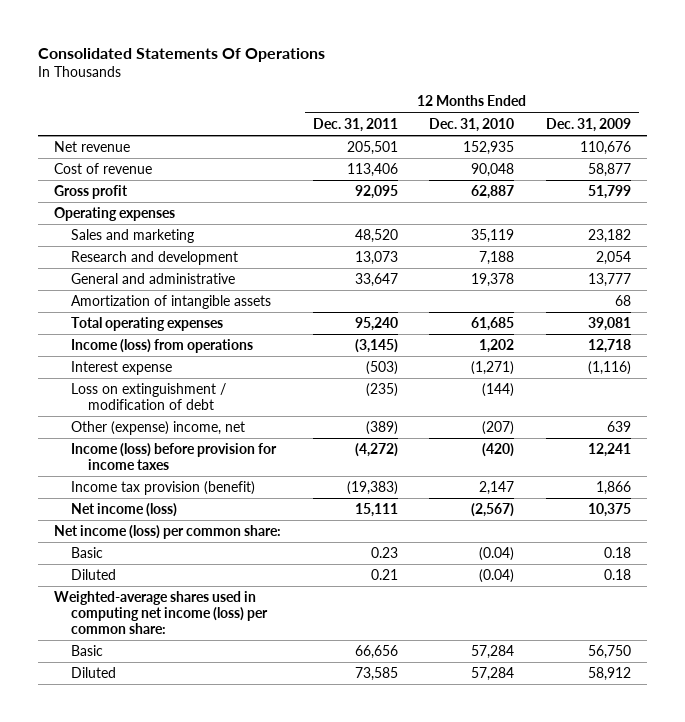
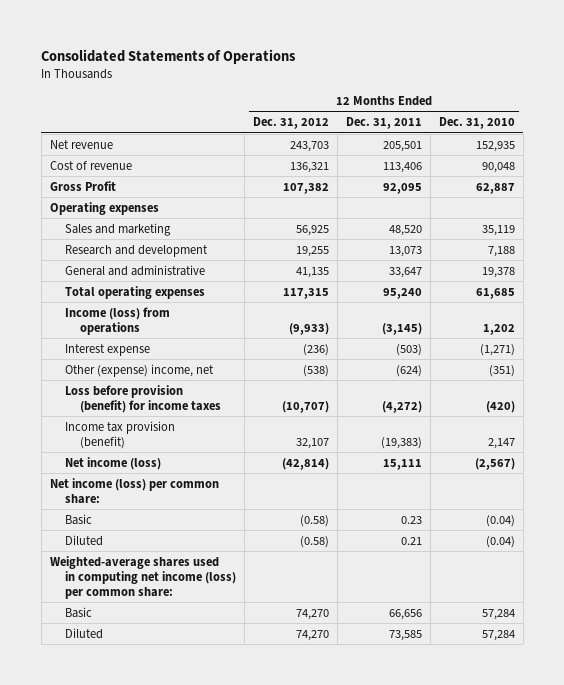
[38,47,326,62] Consolidated Statements Of Operations -> [41,48,297,64] Consolidated Statements of Operations
[546,117,632,132] Dec. 31, 2009 -> none
none -> [252,117,329,130] Dec. 31, 2012
[54,185,129,200] Gross profit -> [49,180,116,191] Gross Profit
[70,295,271,310] Amortization of intangible assets -> none
[70,383,226,411] Loss on extinguishment / modification of debt -> none
[365,421,398,436] (389) -> [395,364,422,377] (624)
[482,421,515,436] (207) -> [488,364,515,377] (351)
[70,443,277,471] Income (loss) before provision for income taxes -> [65,384,222,413] Loss before provision (benefit) for income taxes

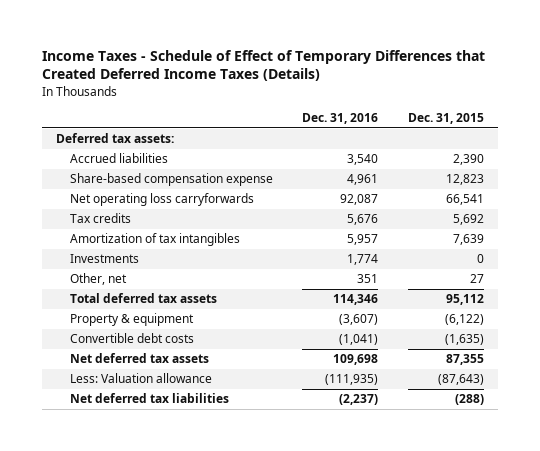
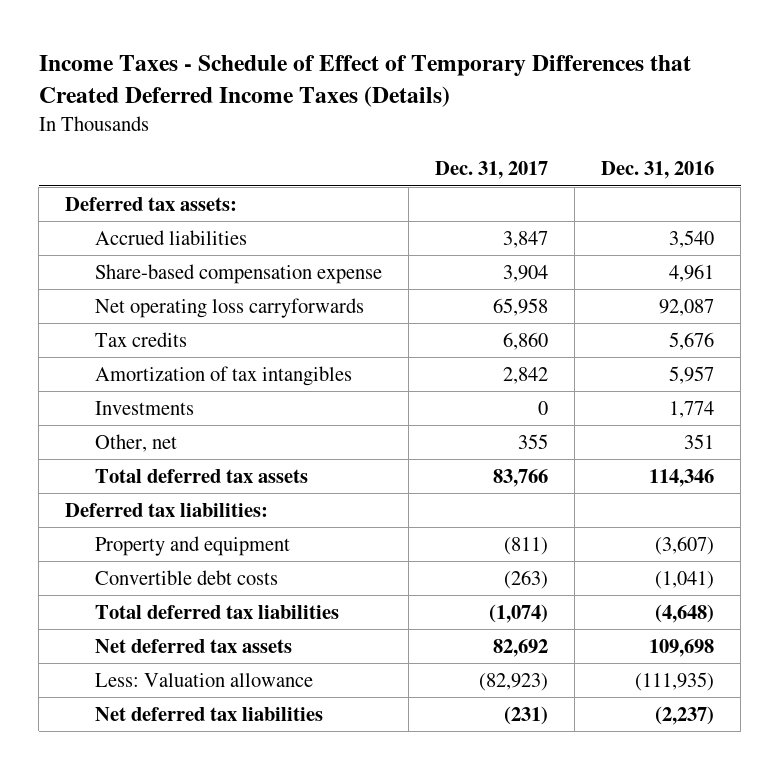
[407,113,484,125] Dec. 31, 2015 -> none
none -> [435,161,549,180] Dec. 31, 2017
none -> [65,502,269,517] Deferred tax liabilities:
[70,313,195,327] Property & equipment -> [95,535,291,556] Property and equipment
none -> [95,604,340,619] Total deferred tax liabilities

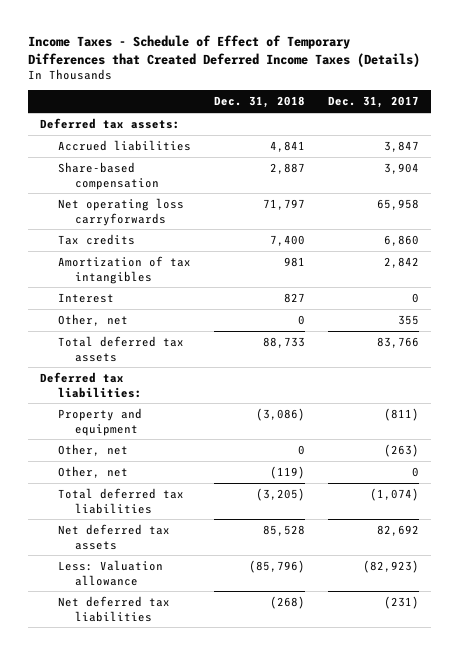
[601,161,715,180] Dec. 31, 2016 -> none
none -> [213,96,305,109] Dec. 31, 2018
[95,263,383,284] Share-based compensation expense -> [57,161,160,190] Share-based compensation
[95,400,195,415] Investments -> none
none -> [57,292,114,303] Interest
[95,569,279,585] Convertible debt costs -> [57,443,128,456] Other, net
none -> [57,465,128,478] Other, net

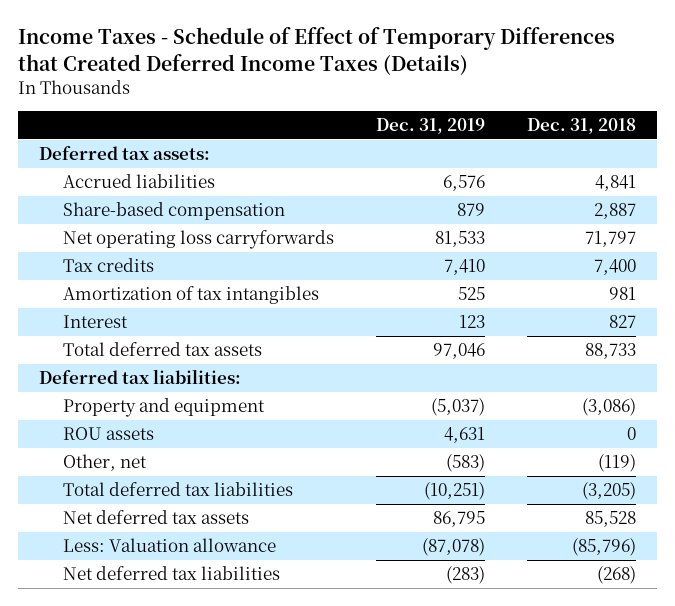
[328,96,420,109] Dec. 31, 2017 -> none
none -> [376,118,486,135] Dec. 31, 2019
[57,313,128,326] Other, net -> none
[57,443,128,456] Other, net -> none
none -> [63,427,155,441] ROU assets

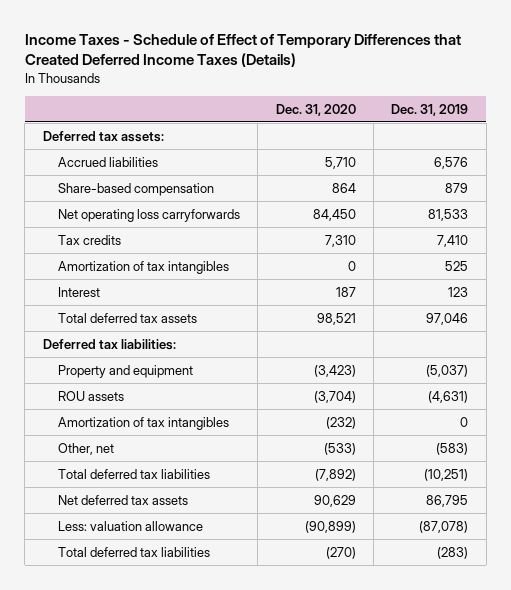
[527,118,637,135] Dec. 31, 2018 -> none
none -> [275,103,356,116] Dec. 31, 2020
[444,427,486,444] 4,631 -> [428,390,469,403] (4,631)
none -> [57,416,229,430] Amortization of tax intangibles
[63,538,277,553] Less: Valuation allowance -> [57,520,203,531] Less: valuation allowance
[63,566,281,581] Net deferred tax liabilities -> [57,546,210,557] Total deferred tax liabilities

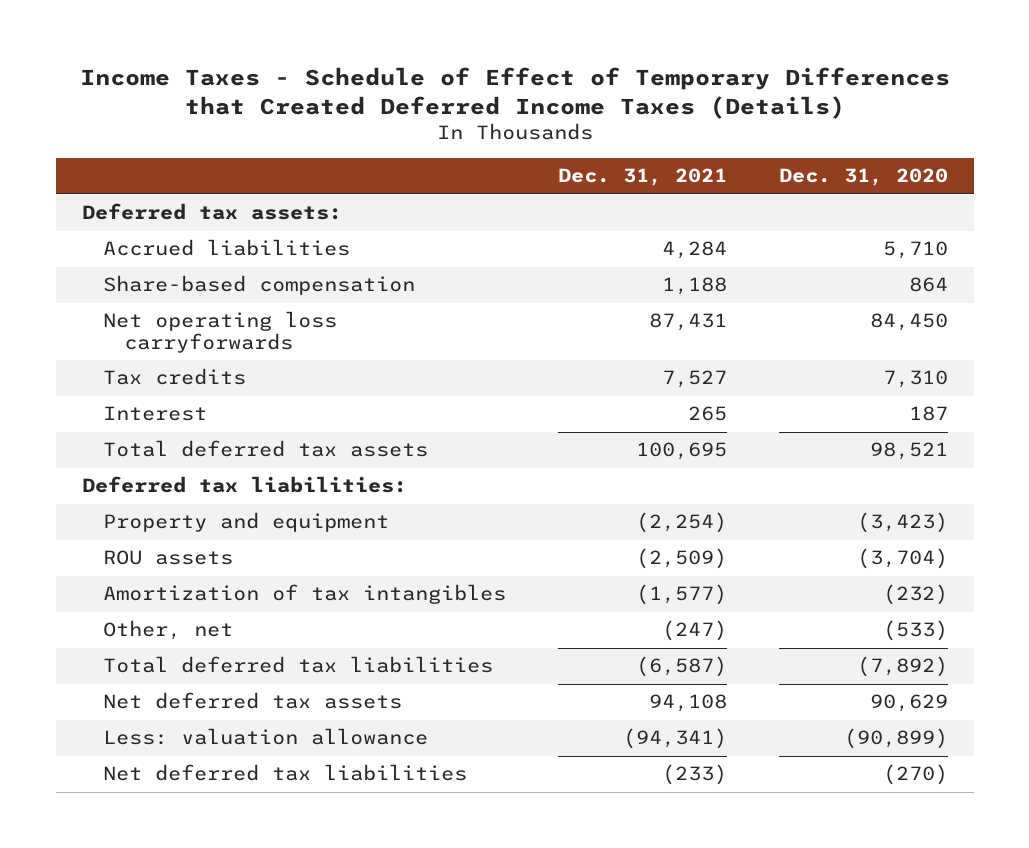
[391,103,469,116] Dec. 31, 2019 -> none
none -> [557,168,727,187] Dec. 31, 2021
[57,260,229,274] Amortization of tax intangibles -> none
[57,546,210,557] Total deferred tax liabilities -> [102,764,467,782] Net deferred tax liabilities

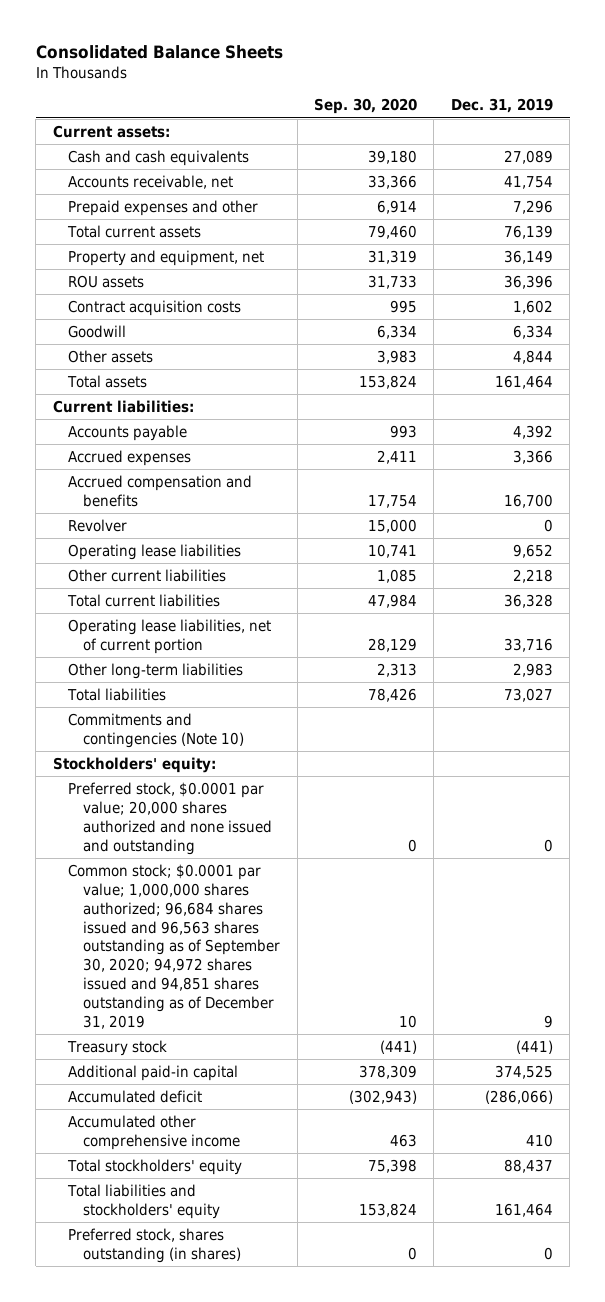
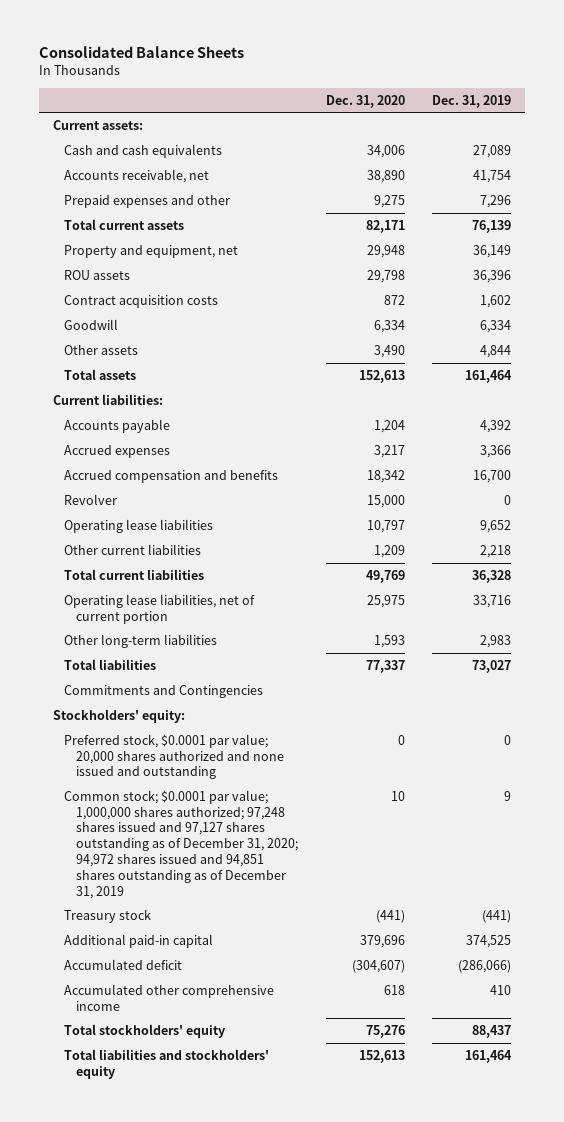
[313,98,417,115] Sep. 30, 2020 -> none
none -> [325,94,405,108] Dec. 31, 2020
[67,712,245,748] Commitments and contingencies (Note 10) -> [64,684,264,698] Commitments and Contingencies
[67,863,281,1030] Common stock; $0.0001 par value; 1,000,000 shares authorized; 96,684 shares issued and 96,563 shares outstanding as of September 30, 2020; 94,972 shares issued and 94,851 shares outstanding as of December 31, 2019 -> [64,789,299,899] Common stock; $0.0001 par value; 1,000,000 shares authorized; 97,248 shares issued and 97,127 shares outstanding as of December 31, 2020; 94,972 shares issued and 94,851 shares outstanding as of December 31, 2019
[67,1227,242,1263] Preferred stock, shares outstanding (in shares) -> none

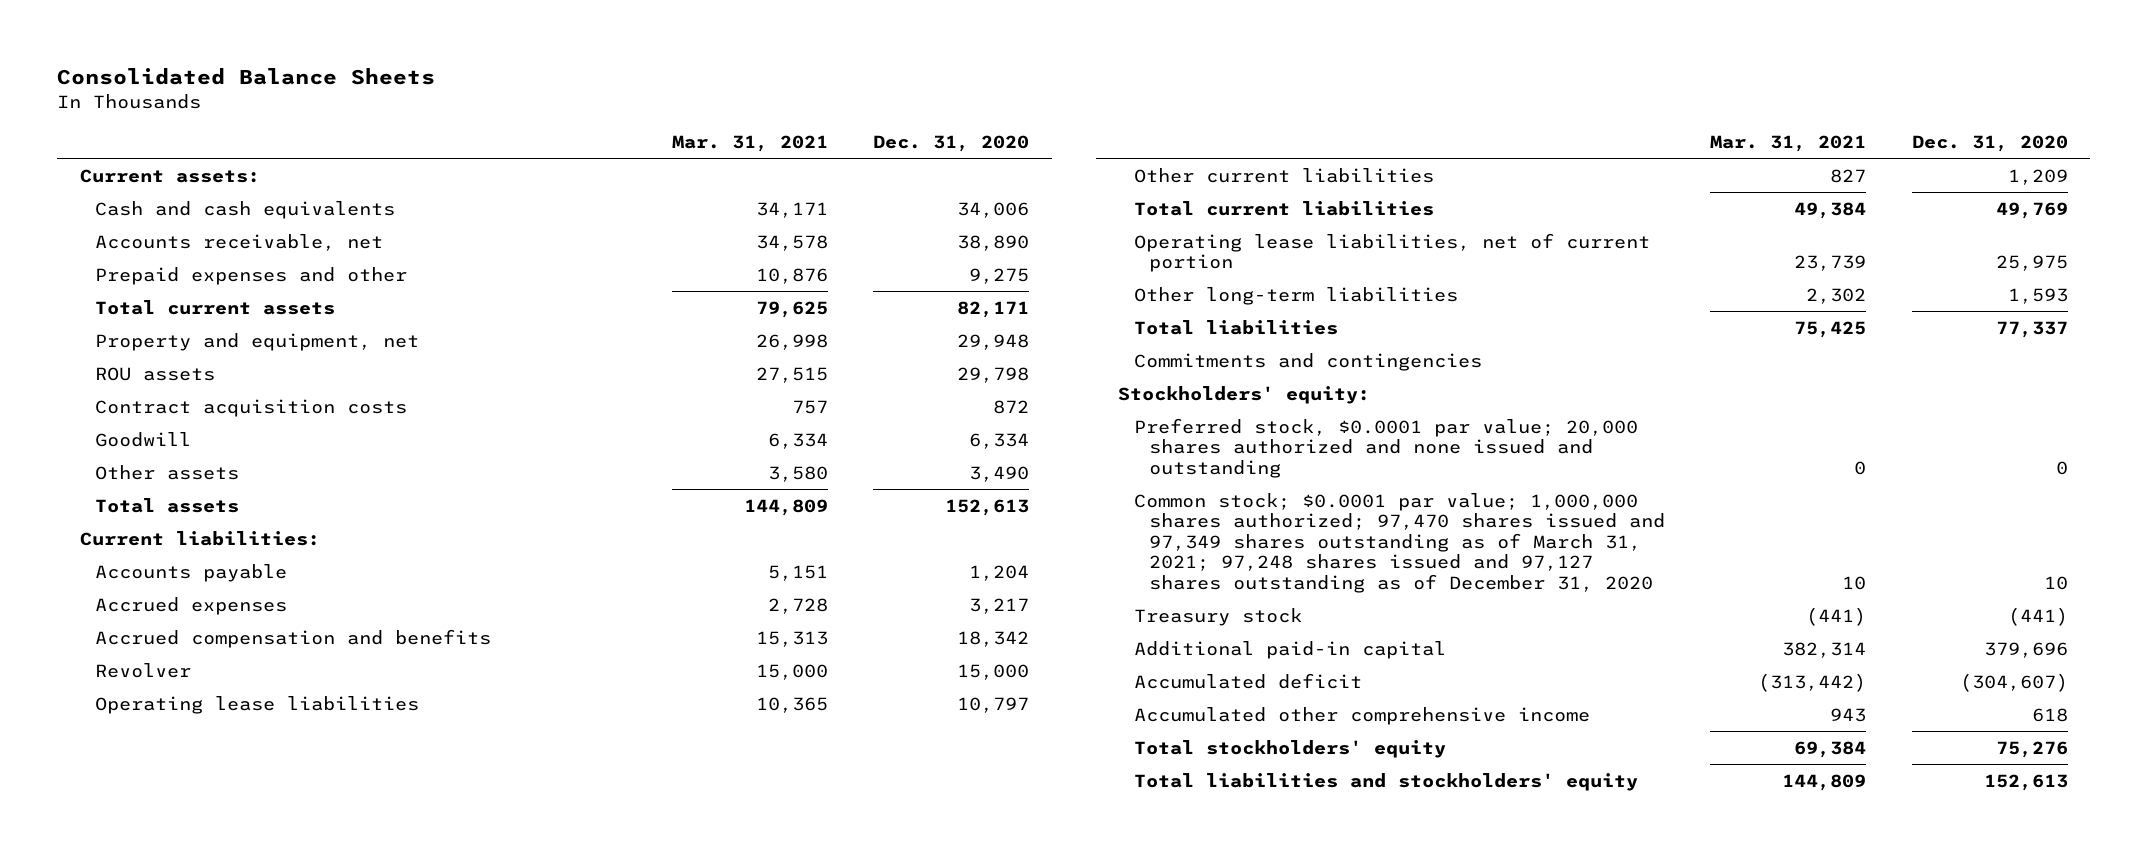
[432,94,512,108] Dec. 31, 2019 -> none
none -> [672,135,829,153] Mar. 31, 2021
[64,684,264,698] Commitments and Contingencies -> [1133,352,1482,371] Commitments and contingencies
[64,789,299,899] Common stock; $0.0001 par value; 1,000,000 shares authorized; 97,248 shares issued and 97,127 shares outstanding as of December 31, 2020; 94,972 shares issued and 94,851 shares outstanding as of December 31, 2019 -> [1133,492,1666,593] Common stock; $0.0001 par value; 1,000,000 shares authorized; 97,470 shares issued and 97,349 shares outstanding as of March 31, 2021; 97,248 shares issued and 97,127 shares outstanding as of December 31, 2020

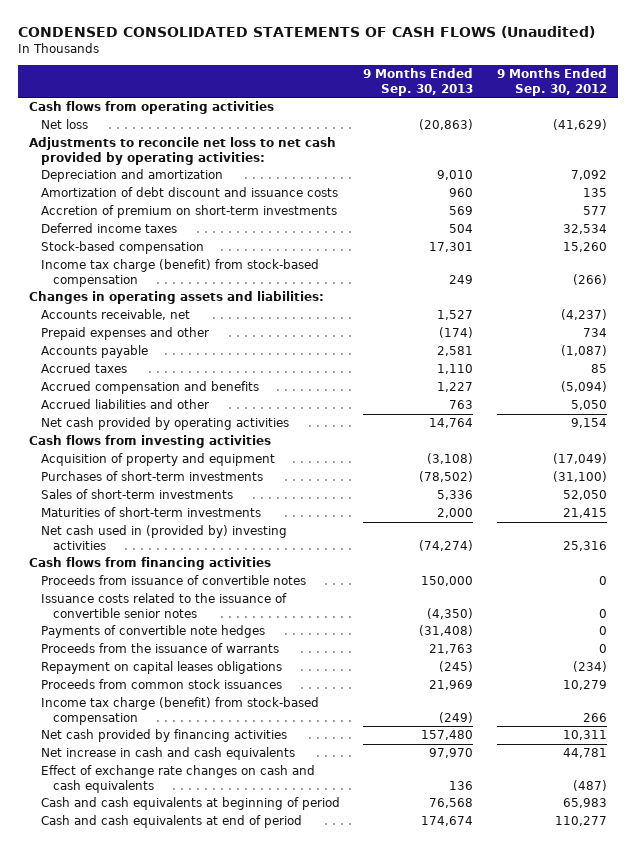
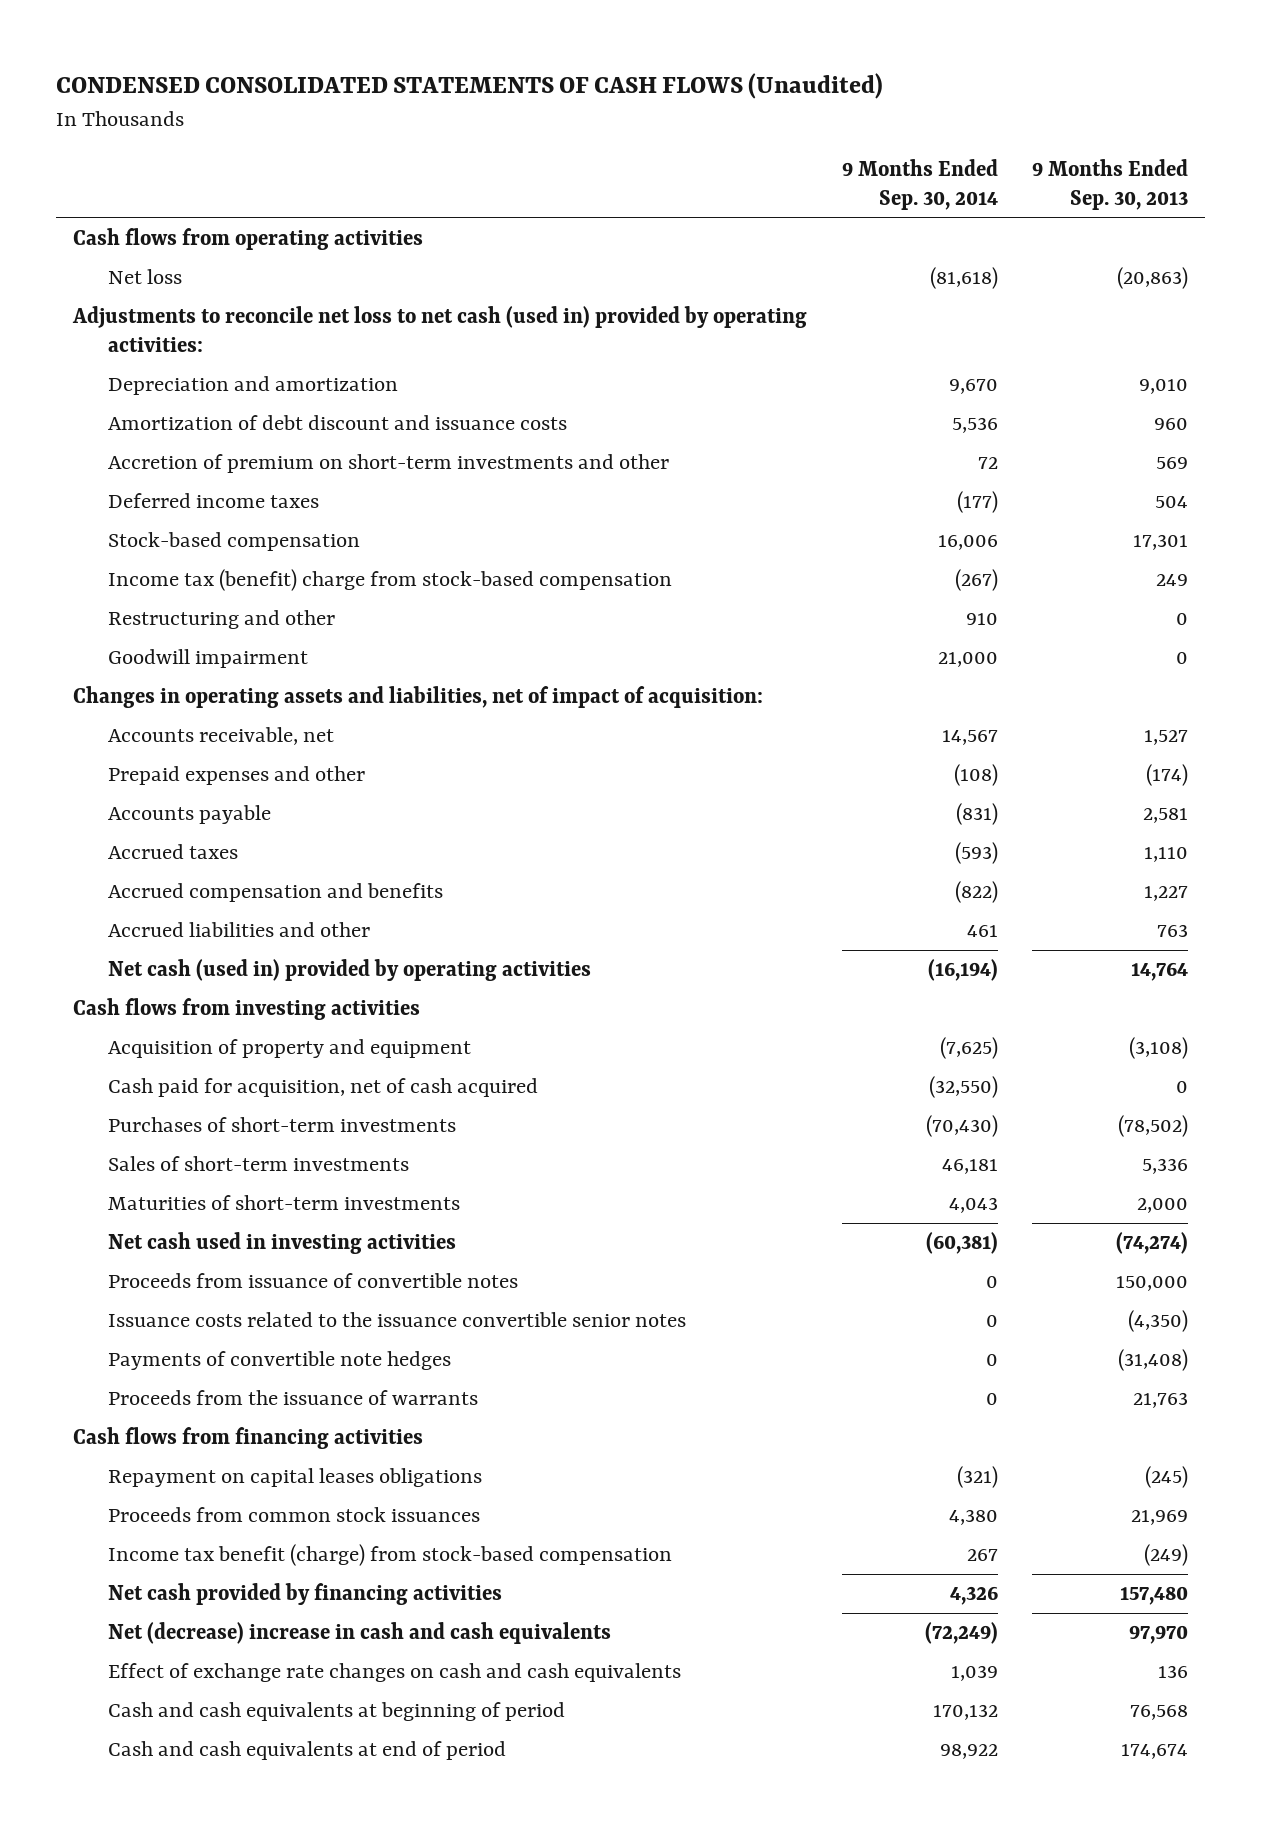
[496,68,607,96] 9 Months Ended Sep. 30, 2012 -> none
none -> [841,159,998,211] 9 Months Ended Sep. 30, 2014
[29,137,337,165] Adjustments to reconcile net loss to net cash provided by operating activities: -> [72,306,808,353] Adjustments to reconcile net loss to net cash (used in) provided by operating activities:
[40,205,337,219] Accretion of premium on short-term investments -> [108,454,670,474] Accretion of premium on short-term investments and other
[40,259,319,287] Income tax charge (benefit) from stock-based compensation -> [108,569,673,592] Income tax (benefit) charge from stock-based compensation
none -> [108,610,336,630] Restructuring and other
none -> [108,649,309,669] Goodwill impairment
[29,291,325,305] Changes in operating assets and liabilities: -> [73,686,764,709] Changes in operating assets and liabilities, net of impact of acquisition:
[40,417,289,431] Net cash provided by operating activities -> [108,959,592,982] Net cash (used in) provided by operating activities
none -> [108,1078,539,1098] Cash paid for acquisition, net of cash acquired
[40,525,287,550] Net cash used in (provided by) investing activities -> [108,1232,457,1255] Net cash used in investing activities
[40,593,287,618] Issuance costs related to the issuance of convertible senior notes -> [108,1312,687,1328] Issuance costs related to the issuance convertible senior notes
[29,557,272,571] Cash flows from financing activities -> [73,1427,424,1450] Cash flows from financing activities
[40,697,319,725] Income tax charge (benefit) from stock-based compensation -> [108,1544,673,1567] Income tax benefit (charge) from stock-based compensation
[40,747,295,761] Net increase in cash and cash equivalents -> [108,1622,612,1645] Net (decrease) increase in cash and cash equivalents

